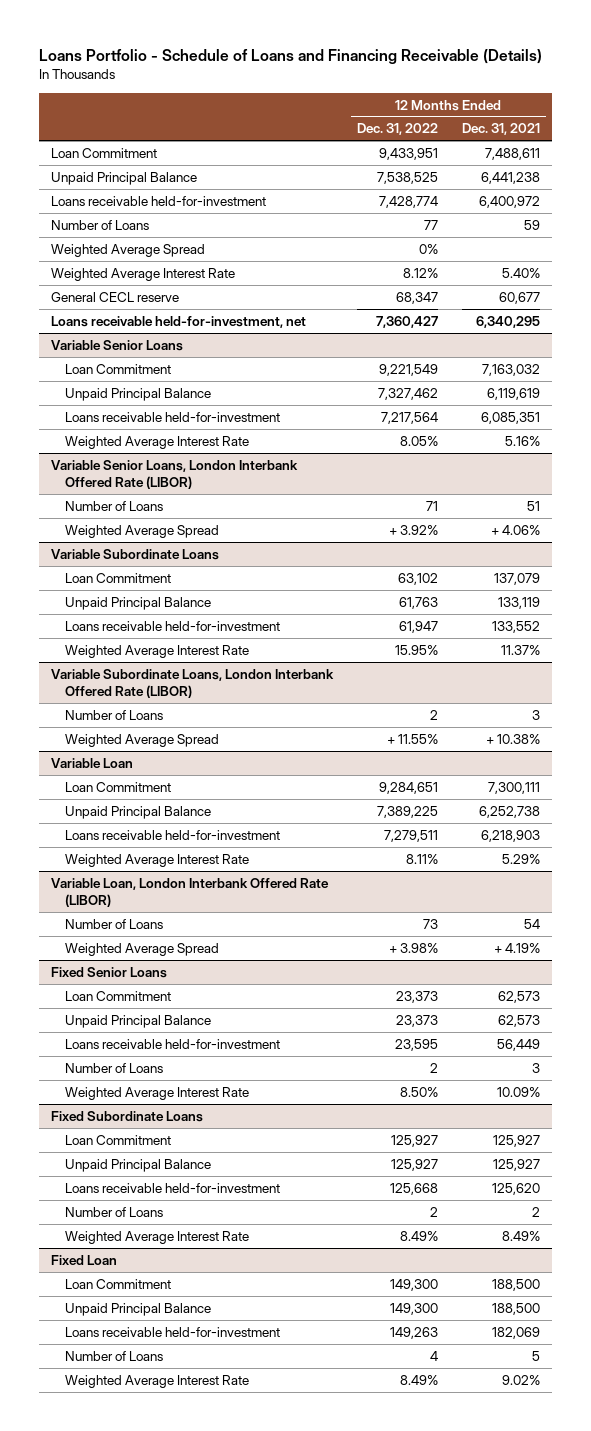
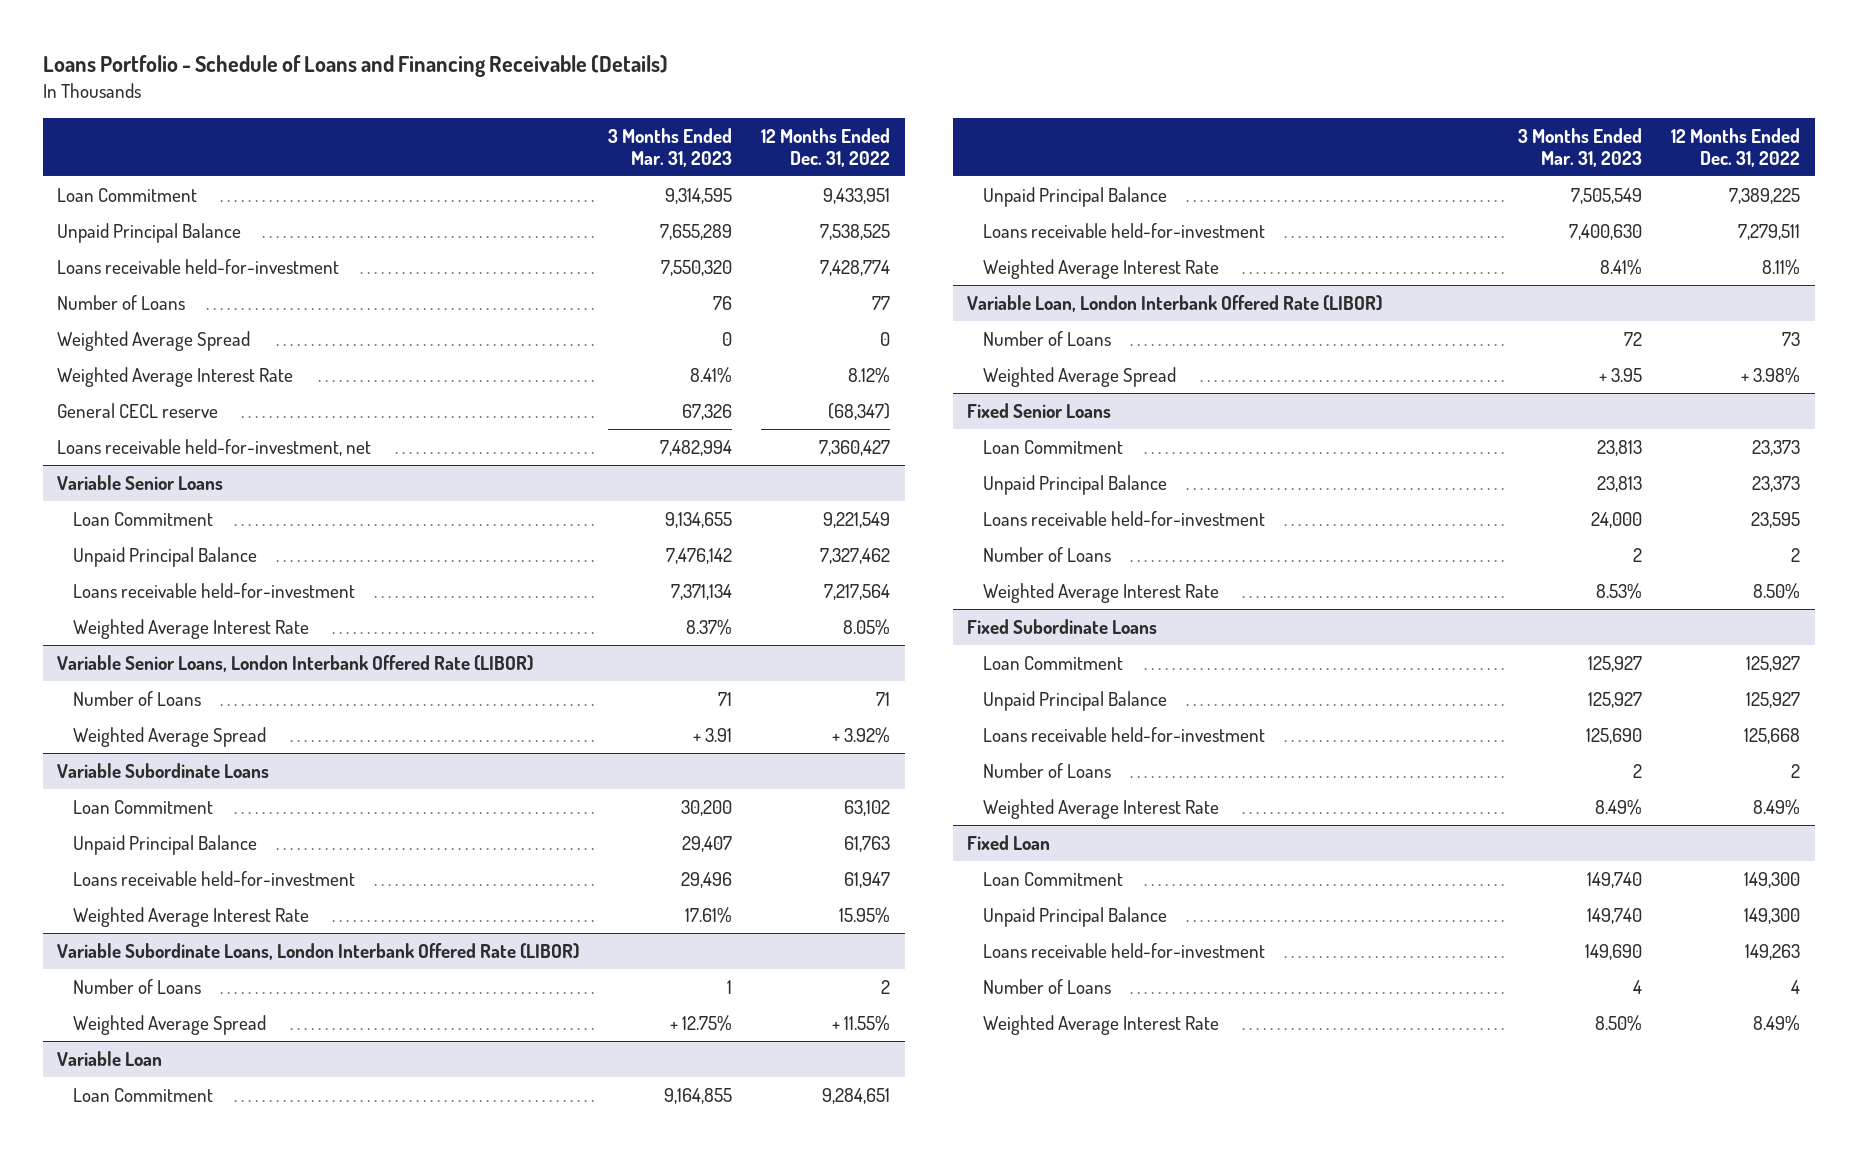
[461,123,540,136] Dec. 31, 2021 -> none
none -> [608,127,733,167] 3 Months Ended Mar. 31, 2023
[418,243,438,254] 0% -> [880,331,891,346] 0
[395,291,438,304] 68,347 -> [828,402,891,420] (68,347)

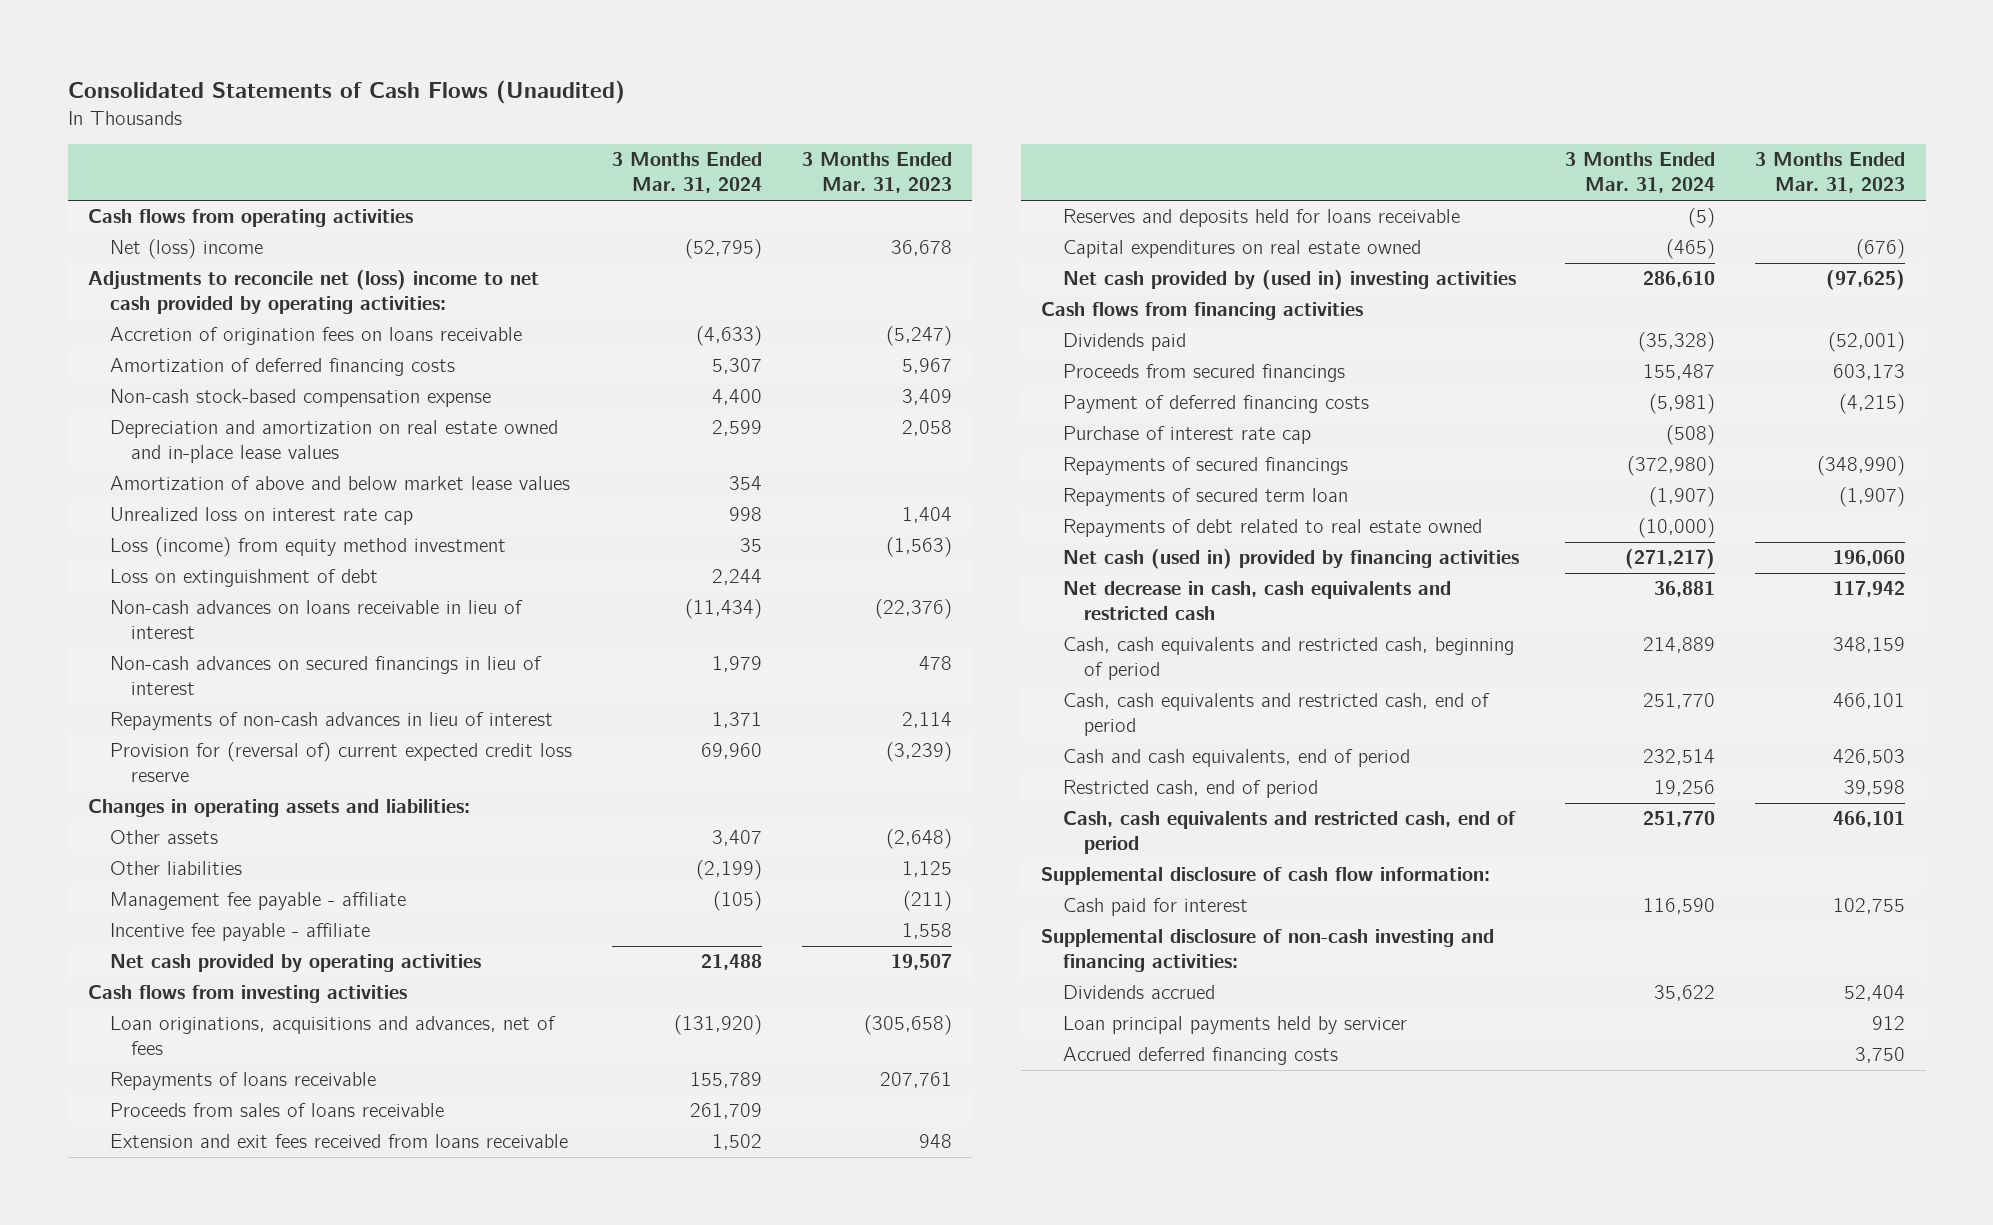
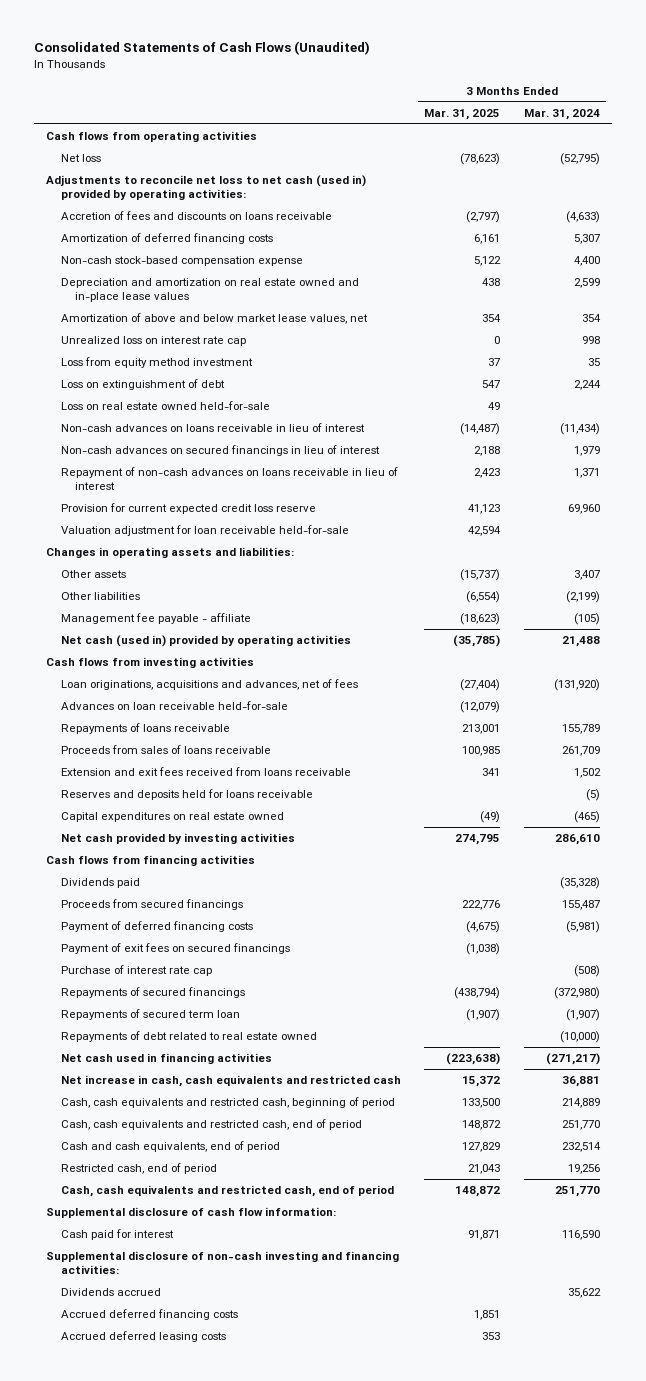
[802,152,953,194] 3 Months Ended Mar. 31, 2023 -> none
none -> [424,108,501,120] Mar. 31, 2025
[109,239,263,260] Net (loss) income -> [60,154,101,163] Net loss
[88,270,540,315] Adjustments to reconcile net (loss) income to net cash provided by operating activities: -> [45,175,366,201] Adjustments to reconcile net loss to net cash (used in) provided by operating activities:
[109,327,522,346] Accretion of origination fees on loans receivable -> [60,211,332,221] Accretion of fees and discounts on loans receivable
[109,476,570,491] Amortization of above and below market lease values -> [60,313,368,325] Amortization of above and below market lease values, net
[109,537,506,558] Loss (income) from equity method investment -> [60,357,253,369] Loss from equity method investment
none -> [60,401,270,411] Loss on real estate owned held-for-sale
[109,712,553,731] Repayments of non-cash advances in lieu of interest -> [60,467,398,491] Repayment of non-cash advances on loans receivable in lieu of interest
[109,742,572,783] Provision for (reversal of) current expected credit loss reserve -> [60,503,316,515] Provision for current expected credit loss reserve
none -> [60,525,349,537] Valuation adjustment for loan receivable held-for-sale
[109,923,370,942] Incentive fee payable - affiliate -> none
[109,954,481,973] Net cash provided by operating activities -> [60,635,351,648] Net cash (used in) provided by operating activities
none -> [60,701,288,711] Advances on loan receivable held-for-sale
[1062,270,1516,291] Net cash provided by (used in) investing activities -> [60,833,295,845] Net cash provided by investing activities
none -> [60,943,290,955] Payment of exit fees on secured financings
[1062,549,1519,570] Net cash (used in) provided by financing activities -> [60,1053,272,1065] Net cash used in financing activities
[1062,581,1451,621] Net decrease in cash, cash equivalents and restricted cash -> [60,1075,401,1088] Net increase in cash, cash equivalents and restricted cash
[1062,1016,1407,1035] Loan principal payments held by servicer -> none
none -> [60,1331,226,1343] Accrued deferred leasing costs

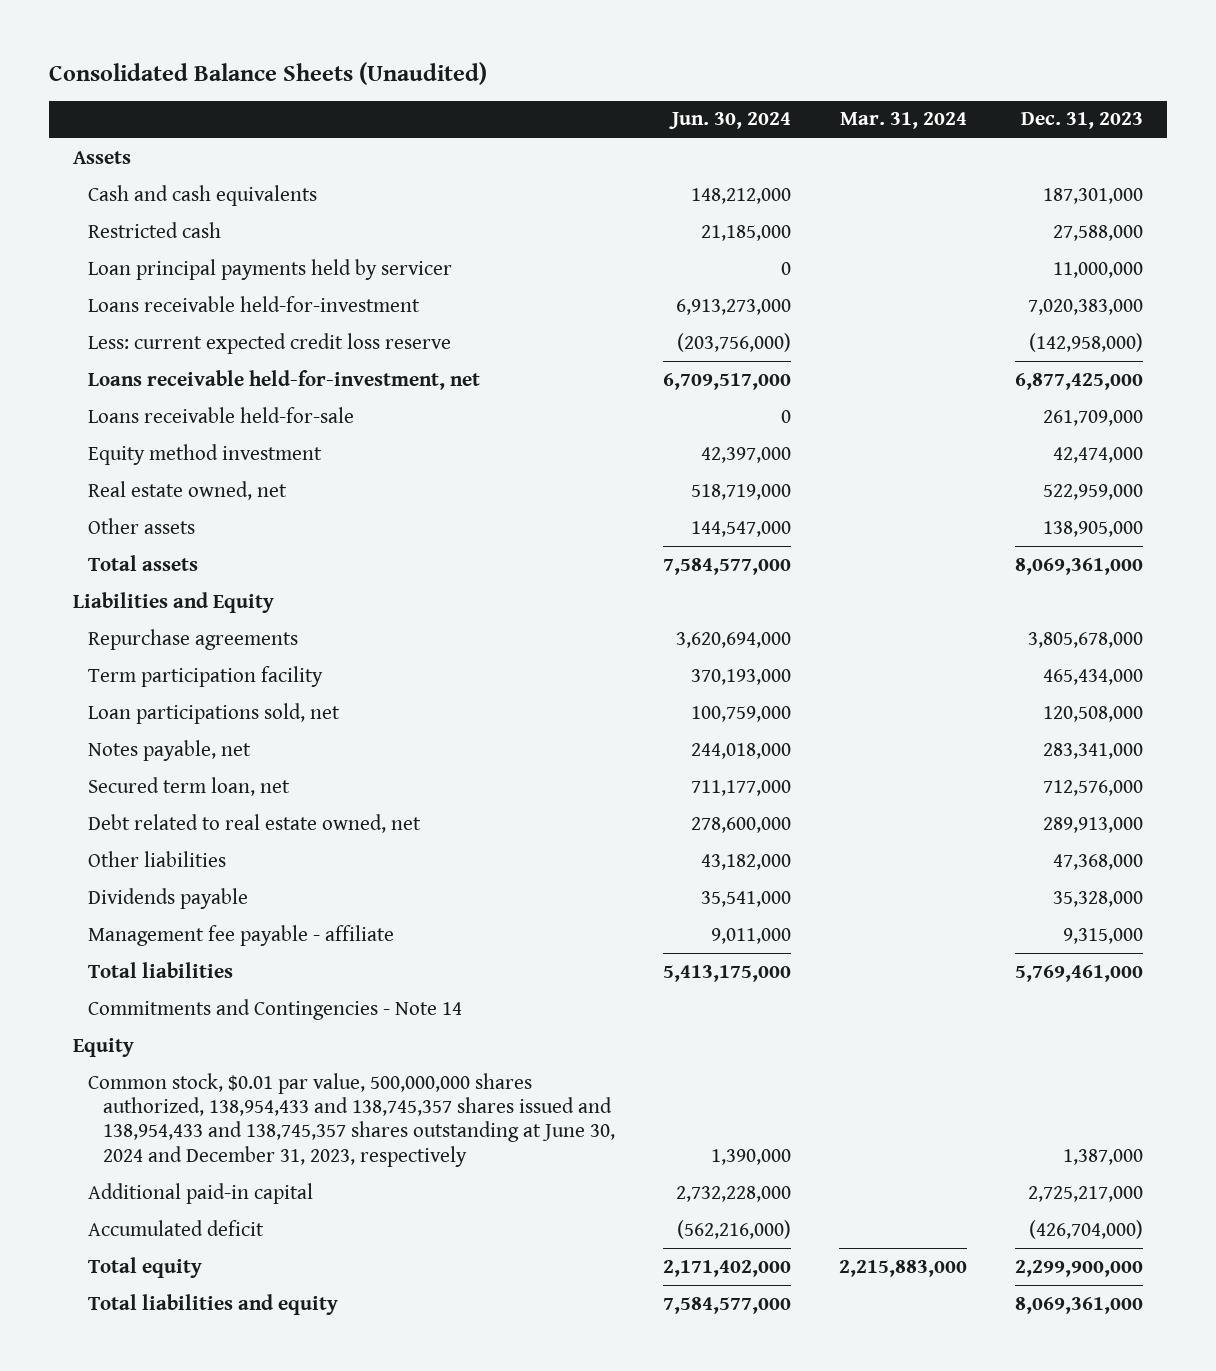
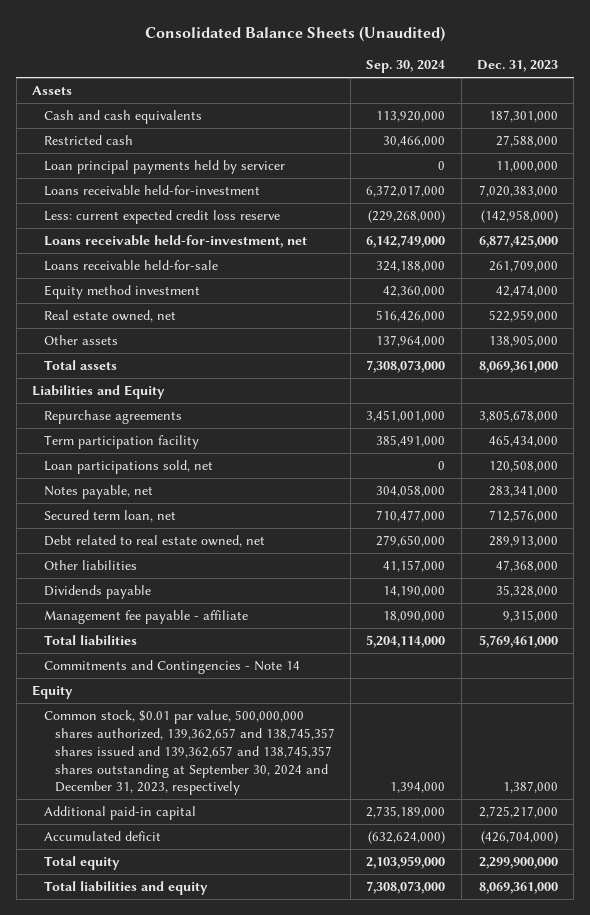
[669,112,792,130] Jun. 30, 2024 -> none
[840,112,968,130] Mar. 31, 2024 -> none
none -> [366,60,446,74] Sep. 30, 2024
[88,1072,616,1167] Common stock, $0.01 par value, 500,000,000 shares authorized, 138,954,433 and 138,745,357 shares issued and 138,954,433 and 138,745,357 shares outstanding at June 30, 2024 and December 31, 2023, respectively -> [43,710,335,796] Common stock, $0.01 par value, 500,000,000 shares authorized, 139,362,657 and 138,745,357 shares issued and 139,362,657 and 138,745,357 shares outstanding at September 30, 2024 and December 31, 2023, respectively

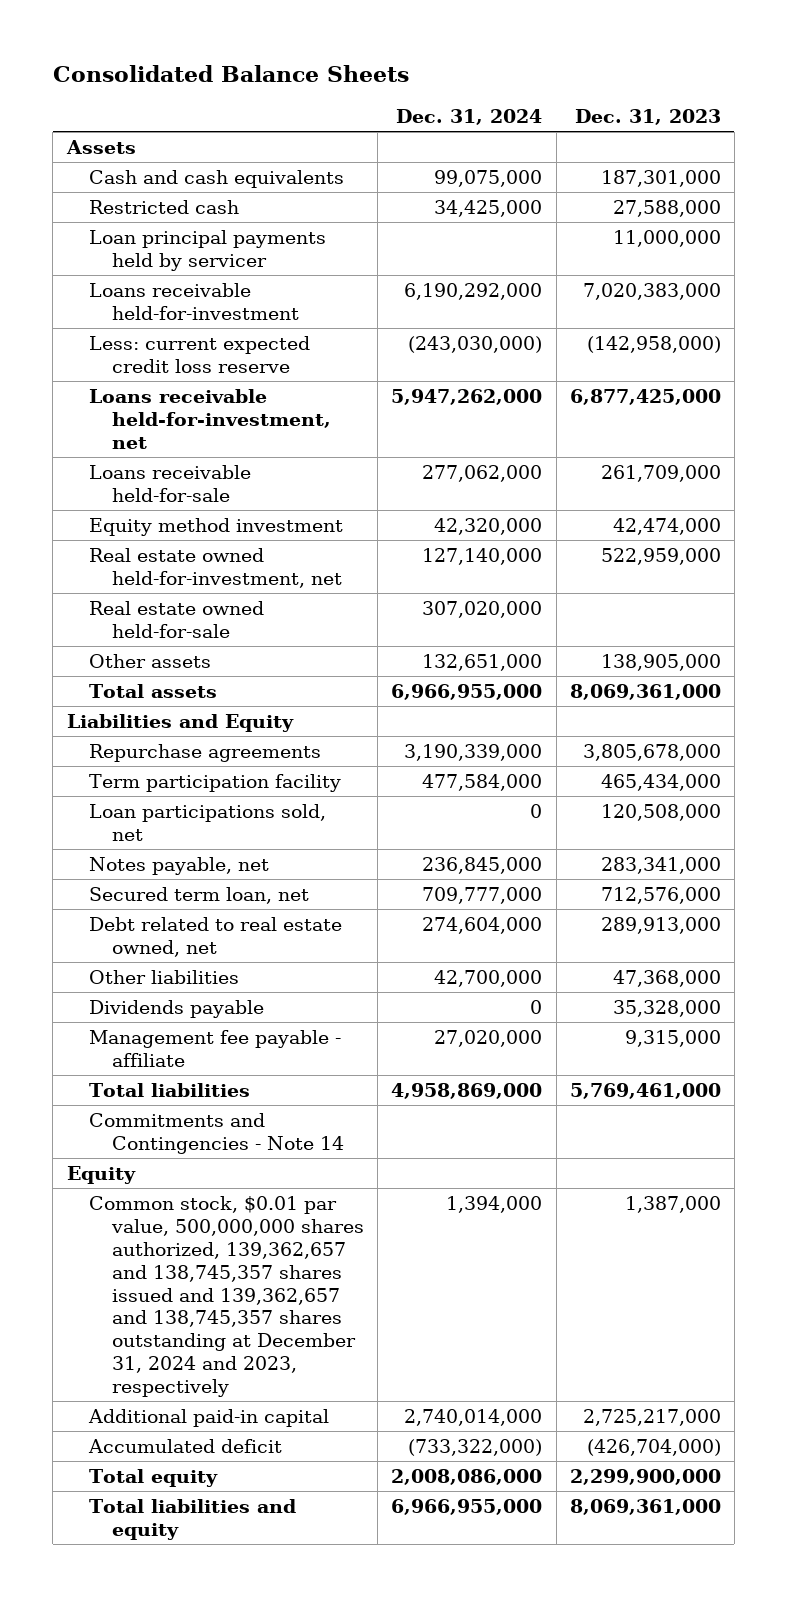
[145,26,446,43] Consolidated Balance Sheets (Unaudited) -> [52,65,409,83] Consolidated Balance Sheets
[366,60,446,74] Sep. 30, 2024 -> none
none -> [396,108,543,125] Dec. 31, 2024
[43,310,176,323] Real estate owned, net -> [89,547,343,588] Real estate owned held-for-investment, net
none -> [89,600,265,638] Real estate owned held-for-sale
[43,710,335,796] Common stock, $0.01 par value, 500,000,000 shares authorized, 139,362,657 and 138,745,357 shares issued and 139,362,657 and 138,745,357 shares outstanding at September 30, 2024 and December 31, 2023, respectively -> [89,1195,365,1398] Common stock, $0.01 par value, 500,000,000 shares authorized, 139,362,657 and 138,745,357 shares issued and 139,362,657 and 138,745,357 shares outstanding at December 31, 2024 and 2023, respectively

